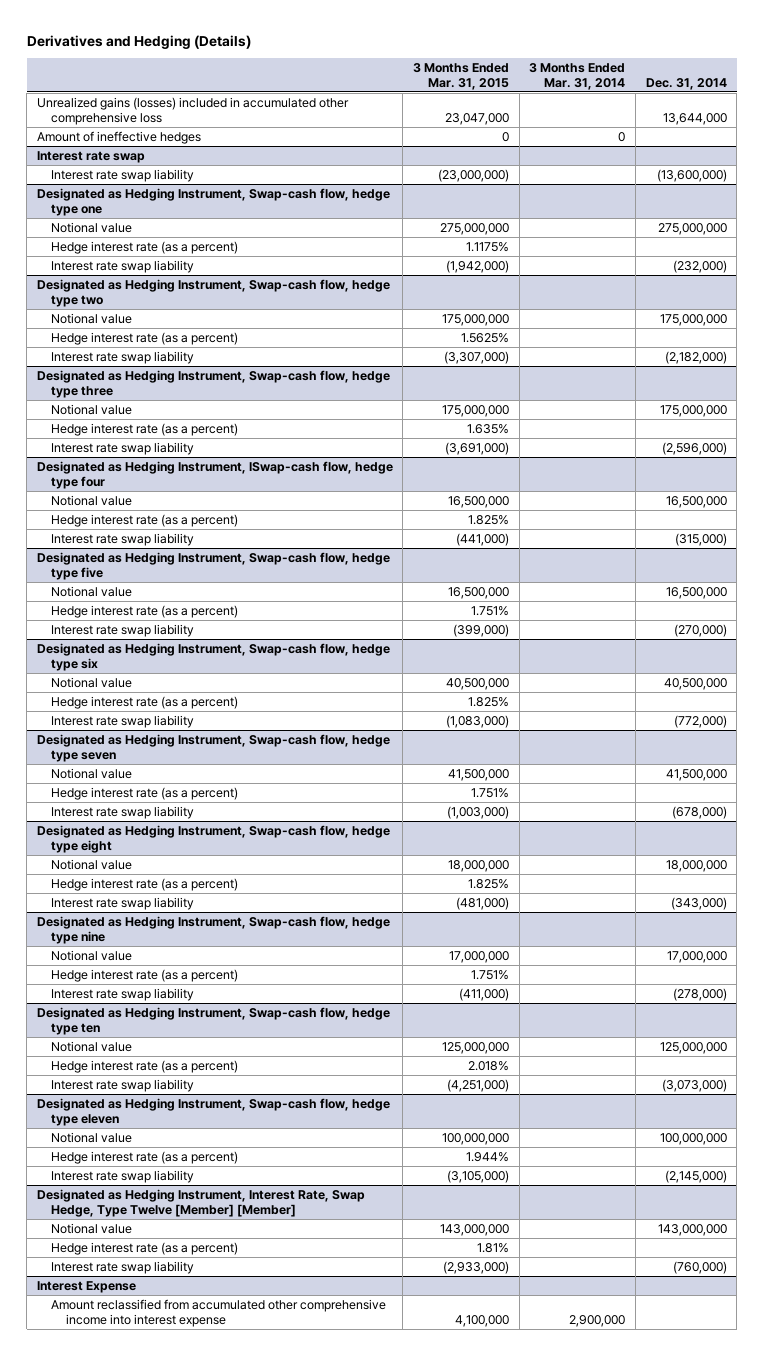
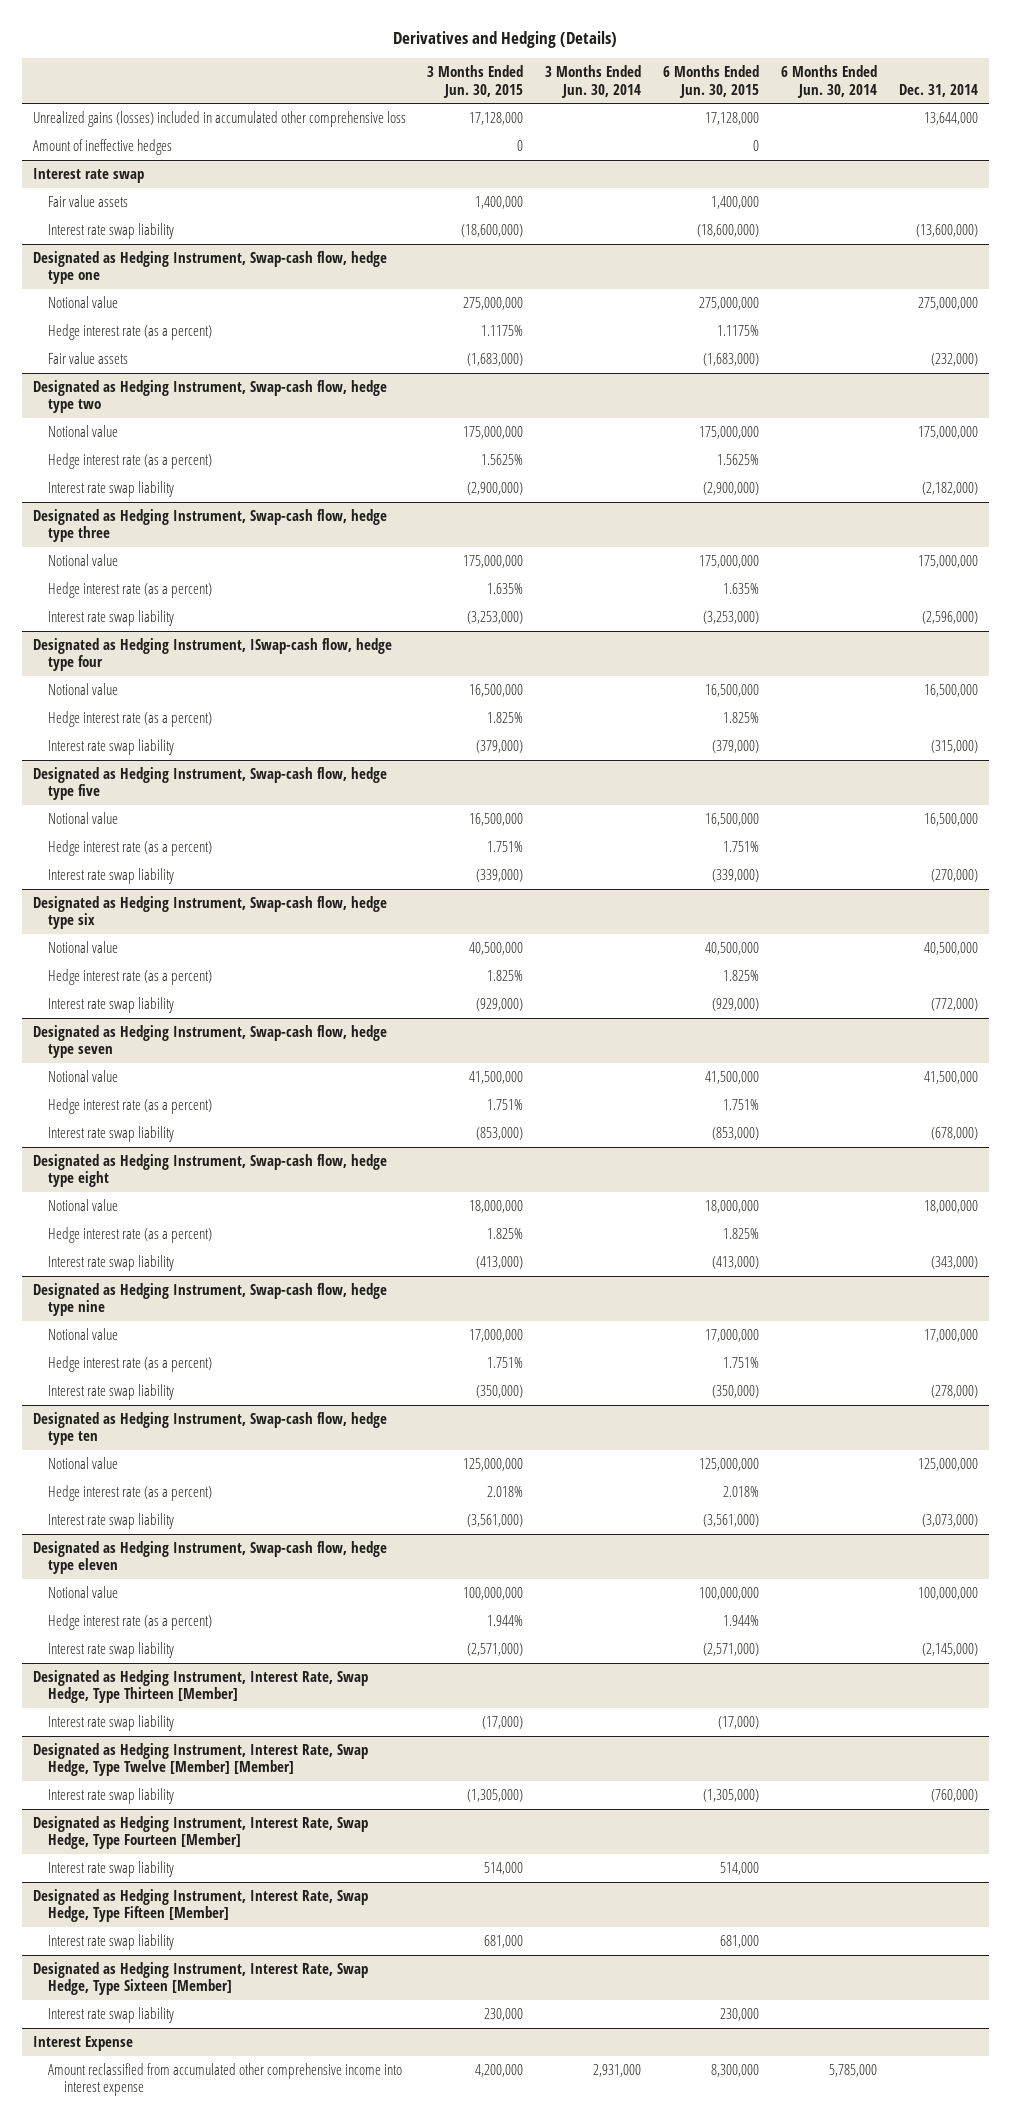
[413,62,510,90] 3 Months Ended Mar. 31, 2015 -> none
[529,62,626,90] 3 Months Ended Mar. 31, 2014 -> none
none -> [427,65,524,98] 3 Months Ended Jun. 30, 2015
none -> [545,65,642,98] 3 Months Ended Jun. 30, 2014
none -> [663,65,760,98] 6 Months Ended Jun. 30, 2015
none -> [781,65,878,98] 6 Months Ended Jun. 30, 2014
none -> [48,194,129,207] Fair value assets
[51,259,195,273] Interest rate swap liability -> [48,351,129,364] Fair value assets
none -> [32,1669,368,1704] Designated as Hedging Instrument, Interest Rate, Swap Hedge, Type Thirteen [Member]
none -> [48,1714,175,1731] Interest rate swap liability
[51,1222,133,1234] Notional value -> none
[51,1241,239,1255] Hedge interest rate (as a percent) -> none
none -> [32,1815,368,1850] Designated as Hedging Instrument, Interest Rate, Swap Hedge, Type Fourteen [Member]
none -> [48,1860,175,1877] Interest rate swap liability
none -> [32,1888,368,1923] Designated as Hedging Instrument, Interest Rate, Swap Hedge, Type Fifteen [Member]
none -> [48,1933,175,1950] Interest rate swap liability
none -> [32,1961,368,1996] Designated as Hedging Instrument, Interest Rate, Swap Hedge, Type Sixteen [Member]
none -> [48,2006,175,2023] Interest rate swap liability

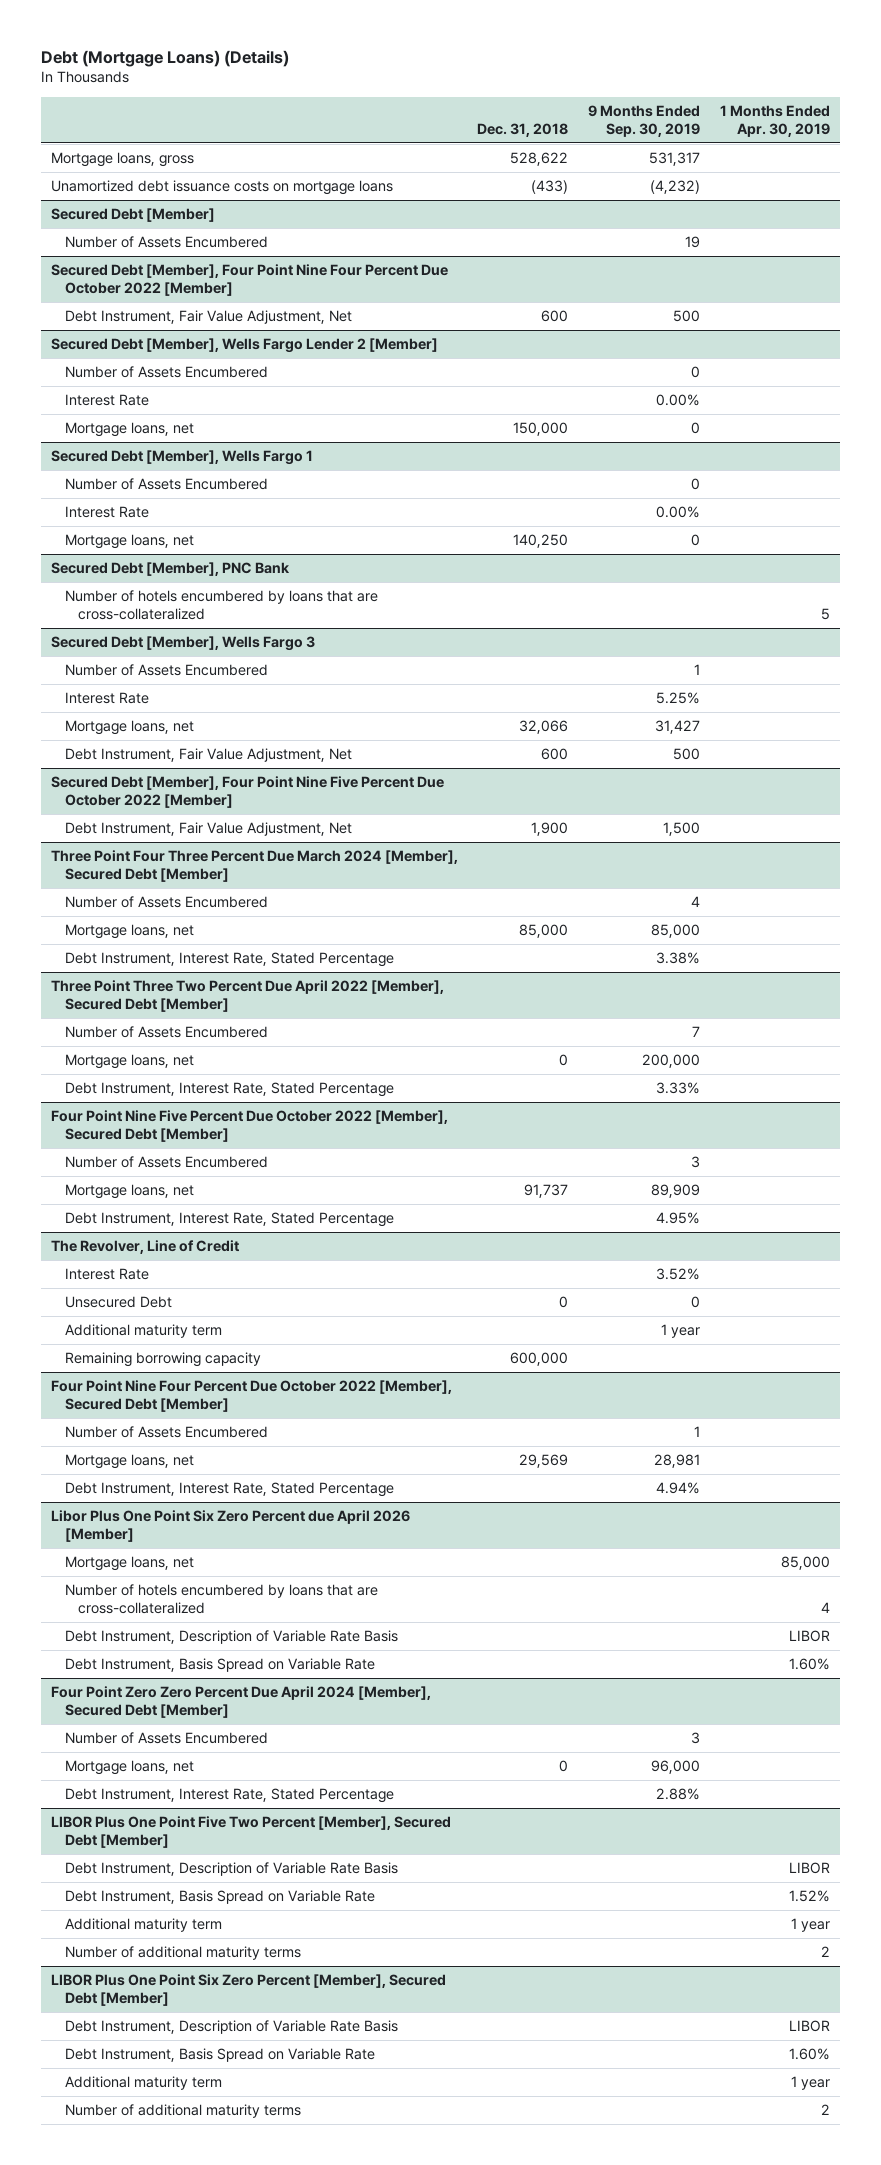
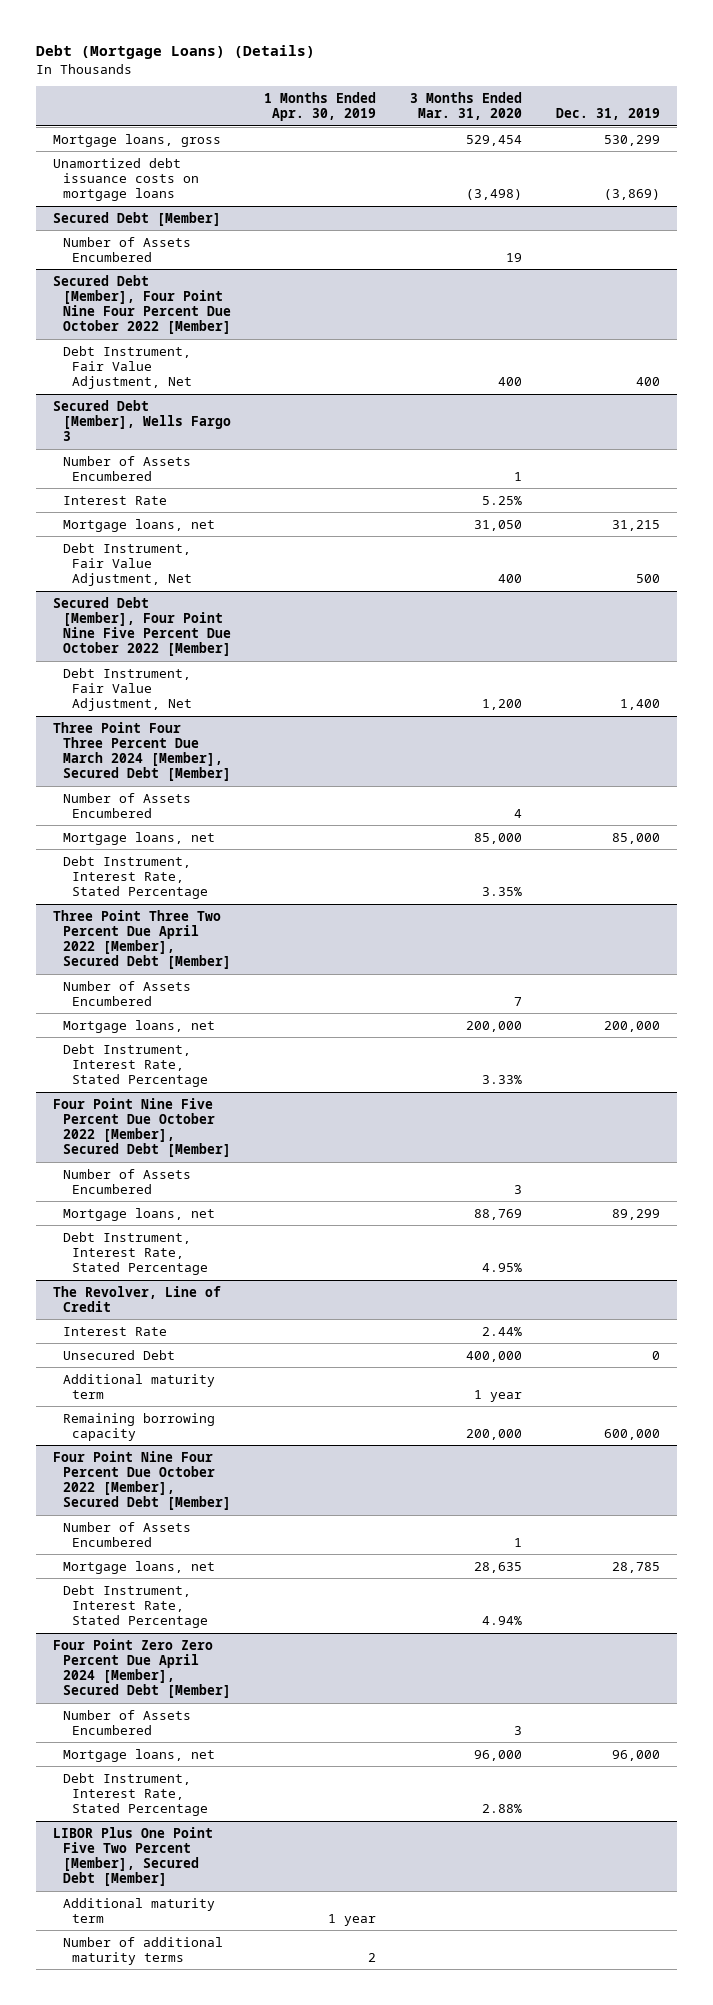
[477,122,569,137] Dec. 31, 2018 -> none
[588,105,701,137] 9 Months Ended Sep. 30, 2019 -> none
none -> [410,91,523,121] 3 Months Ended Mar. 31, 2020
none -> [556,108,661,121] Dec. 31, 2019
[50,338,438,354] Secured Debt [Member], Wells Fargo Lender 2 [Member] -> none
[64,366,268,379] Number of Assets Encumbered -> none
[64,394,149,407] Interest Rate -> none
[64,422,194,438] Mortgage loans, net -> none
[50,450,313,466] Secured Debt [Member], Wells Fargo 1 -> none
[64,478,268,491] Number of Assets Encumbered -> none
[64,506,149,519] Interest Rate -> none
[64,534,194,550] Mortgage loans, net -> none
[50,562,290,577] Secured Debt [Member], PNC Bank -> none
[64,590,378,620] Number of hotels encumbered by loans that are cross-collateralized -> none
[50,1510,410,1542] Libor Plus One Point Six Zero Percent due April 2026 [Member] -> none
[64,1556,194,1572] Mortgage loans, net -> none
[64,1584,378,1614] Number of hotels encumbered by loans that are cross-collateralized -> none
[64,1630,398,1645] Debt Instrument, Description of Variable Rate Basis -> none
[64,1658,375,1673] Debt Instrument, Basis Spread on Variable Rate -> none
[64,1862,398,1877] Debt Instrument, Description of Variable Rate Basis -> none
[64,1890,375,1905] Debt Instrument, Basis Spread on Variable Rate -> none
[50,1974,446,2006] LIBOR Plus One Point Six Zero Percent [Member], Secured Debt [Member] -> none
[64,2020,398,2035] Debt Instrument, Description of Variable Rate Basis -> none
[64,2048,375,2063] Debt Instrument, Basis Spread on Variable Rate -> none
[64,2076,222,2091] Additional maturity term -> none
[64,2104,301,2119] Number of additional maturity terms -> none

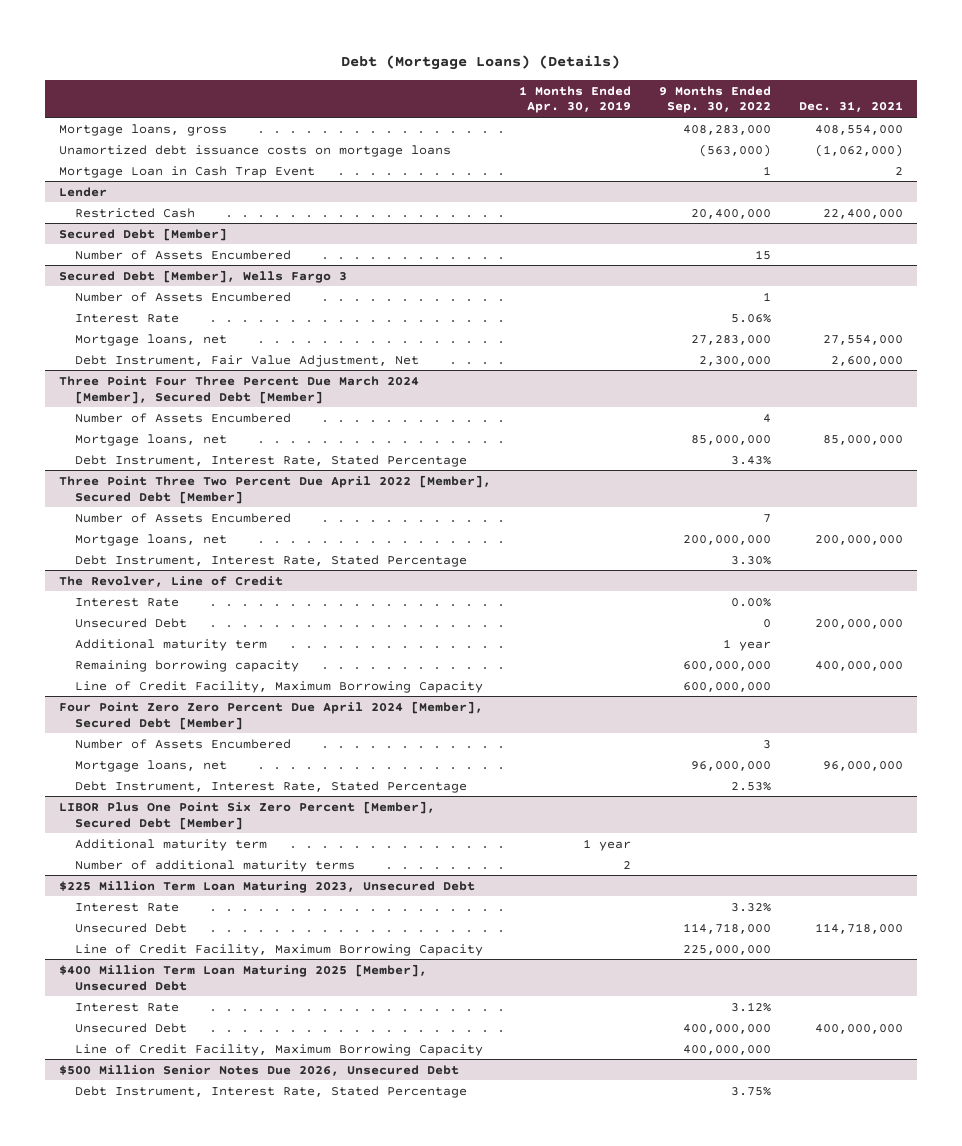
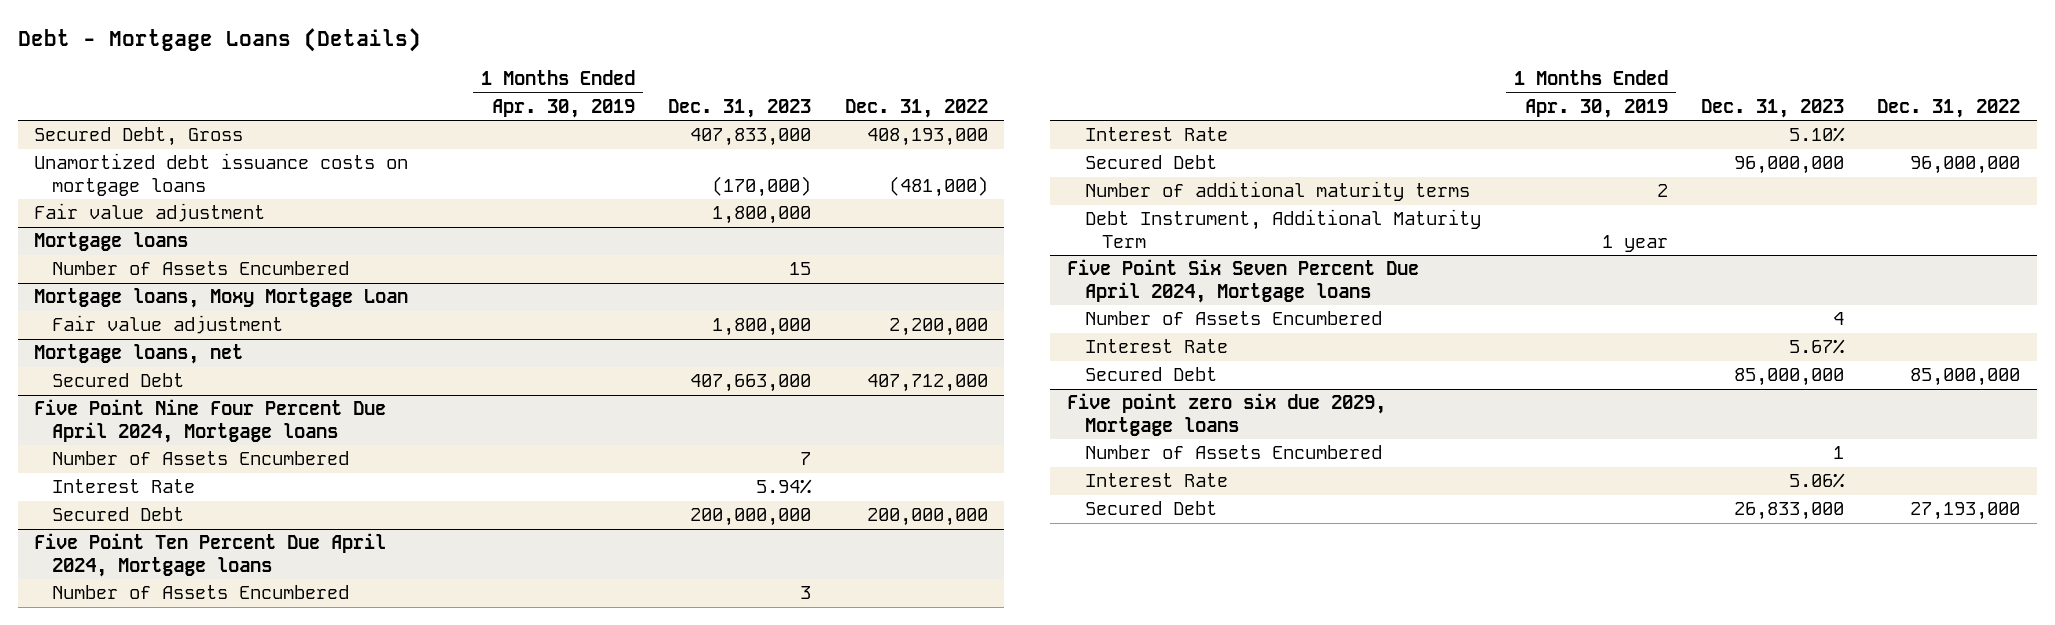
[340,55,620,71] Debt (Mortgage Loans) (Details) -> [17,28,421,53] Debt - Mortgage Loans (Details)
[658,85,771,114] 9 Months Ended Sep. 30, 2022 -> none
[799,101,904,113] Dec. 31, 2021 -> none
none -> [668,98,812,118] Dec. 31, 2023
none -> [844,98,988,118] Dec. 31, 2022
[58,123,227,136] Mortgage loans, gross -> [34,127,244,147] Secured Debt, Gross
[58,165,315,178] Mortgage Loan in Cash Trap Event -> none
[58,186,107,197] Lender -> none
[74,207,195,218] Restricted Cash -> none
none -> [34,203,266,223] Fair value adjustment
[58,227,227,241] Secured Debt [Member] -> [34,232,189,252] Mortgage loans
[58,269,347,283] Secured Debt [Member], Wells Fargo 3 -> none
[74,291,291,302] Number of Assets Encumbered -> none
[74,313,179,323] Interest Rate -> none
[74,333,227,346] Mortgage loans, net -> none
[74,354,419,367] Debt Instrument, Fair Value Adjustment, Net -> none
[58,375,419,404] Three Point Four Three Percent Due March 2024 [Member], Secured Debt [Member] -> none
[74,412,291,423] Number of Assets Encumbered -> none
[74,433,227,446] Mortgage loans, net -> none
[74,454,467,467] Debt Instrument, Interest Rate, Stated Percentage -> none
[58,474,491,504] Three Point Three Two Percent Due April 2022 [Member], Secured Debt [Member] -> none
[74,512,291,523] Number of Assets Encumbered -> none
[74,533,227,546] Mortgage loans, net -> none
[74,554,467,567] Debt Instrument, Interest Rate, Stated Percentage -> none
[58,575,283,587] The Revolver, Line of Credit -> none
[74,597,179,607] Interest Rate -> none
[74,617,187,628] Unsecured Debt -> none
[74,638,267,651] Additional maturity term -> none
[74,659,299,672] Remaining borrowing capacity -> none
[74,680,483,693] Line of Credit Facility, Maximum Borrowing Capacity -> none
[58,700,483,730] Four Point Zero Zero Percent Due April 2024 [Member], Secured Debt [Member] -> none
[74,738,291,749] Number of Assets Encumbered -> none
[74,759,227,772] Mortgage loans, net -> none
[74,780,467,793] Debt Instrument, Interest Rate, Stated Percentage -> none
[74,838,267,851] Additional maturity term -> none
none -> [34,288,409,309] Mortgage loans, Moxy Mortgage Loan
none -> [51,315,283,335] Fair value adjustment
none -> [34,344,244,365] Mortgage loans, net
none -> [51,373,184,388] Secured Debt
none -> [34,399,387,443] Five Point Nine Four Percent Due April 2024, Mortgage loans
none -> [51,451,349,466] Number of Assets Encumbered
none -> [51,479,195,494] Interest Rate
none -> [51,507,184,522] Secured Debt
[58,800,435,830] LIBOR Plus One Point Six Zero Percent [Member], Secured Debt [Member] -> [34,533,387,577] Five Point Ten Percent Due April 2024, Mortgage loans
none -> [51,585,349,600] Number of Assets Encumbered
none -> [1084,127,1228,142] Interest Rate
none -> [1084,155,1217,170] Secured Debt
[58,880,475,893] $225 Million Term Loan Maturing 2023, Unsecured Debt -> none
[74,902,179,912] Interest Rate -> none
[74,922,187,933] Unsecured Debt -> none
[74,943,483,956] Line of Credit Facility, Maximum Borrowing Capacity -> none
[58,963,427,991] $400 Million Term Loan Maturing 2025 [Member], Unsecured Debt -> none
[74,1002,179,1012] Interest Rate -> none
[74,1022,187,1033] Unsecured Debt -> none
[74,1043,483,1056] Line of Credit Facility, Maximum Borrowing Capacity -> none
[58,1064,459,1076] $500 Million Senior Notes Due 2026, Unsecured Debt -> none
[74,1085,467,1098] Debt Instrument, Interest Rate, Stated Percentage -> none
none -> [1084,209,1481,248] Debt Instrument, Additional Maturity Term
none -> [1067,259,1420,303] Five Point Six Seven Percent Due April 2024, Mortgage loans
none -> [1084,311,1382,326] Number of Assets Encumbered
none -> [1084,339,1228,354] Interest Rate
none -> [1084,367,1217,382] Secured Debt
none -> [1067,393,1387,436] Five point zero six due 2029, Mortgage loans
none -> [1084,445,1382,460] Number of Assets Encumbered
none -> [1084,473,1228,488] Interest Rate
none -> [1084,501,1217,516] Secured Debt

